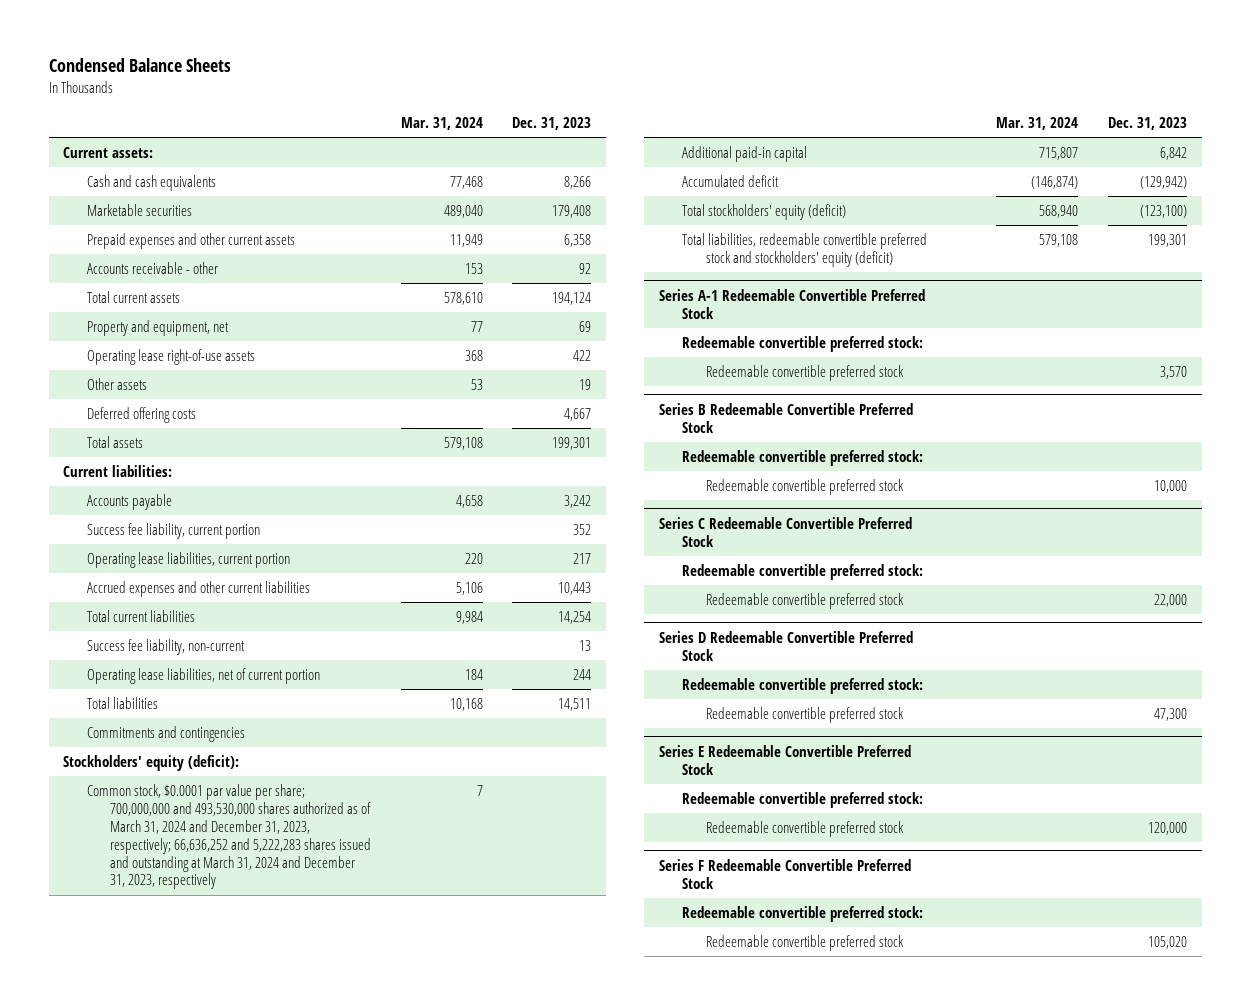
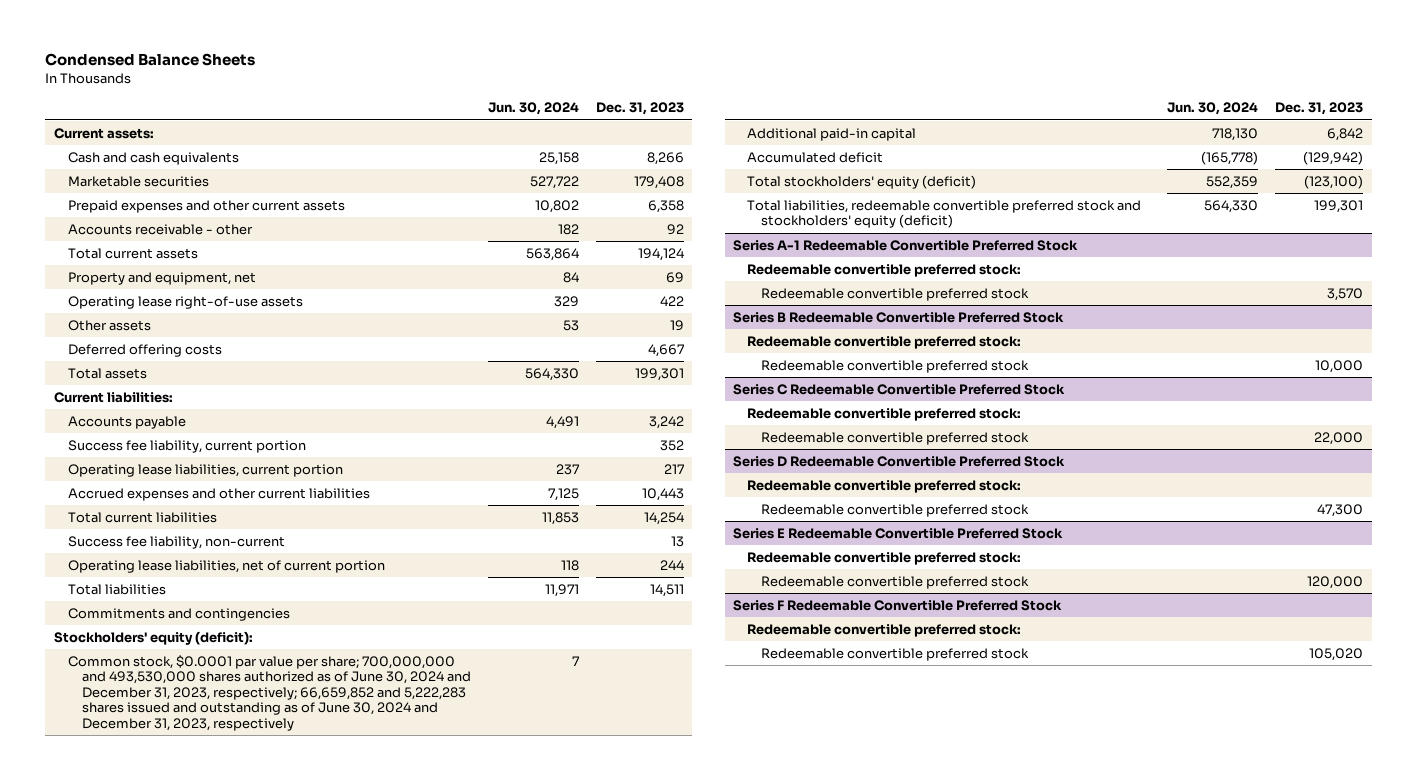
[400,117,483,131] Mar. 31, 2024 -> none
none -> [487,102,579,116] Jun. 30, 2024
[86,784,372,890] Common stock, $0.0001 par value per share; 700,000,000 and 493,530,000 shares authorized as of March 31, 2024 and December 31, 2023, respectively; 66,636,252 and 5,222,283 shares issued and outstanding at March 31, 2024 and December 31, 2023, respectively -> [67,654,471,731] Common stock, $0.0001 par value per share; 700,000,000 and 493,530,000 shares authorized as of June 30, 2024 and December 31, 2023, respectively; 66,659,852 and 5,222,283 shares issued and outstanding as of June 30, 2024 and December 31, 2023, respectively

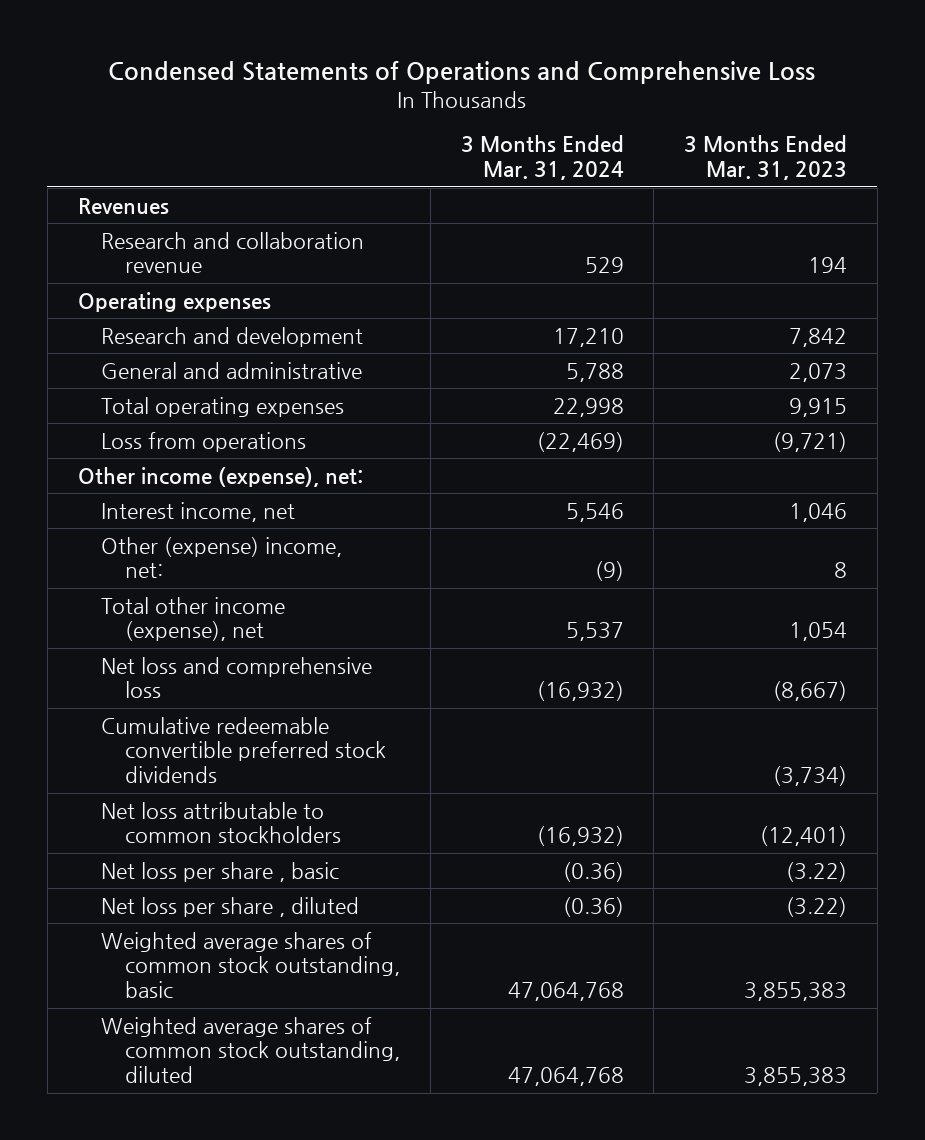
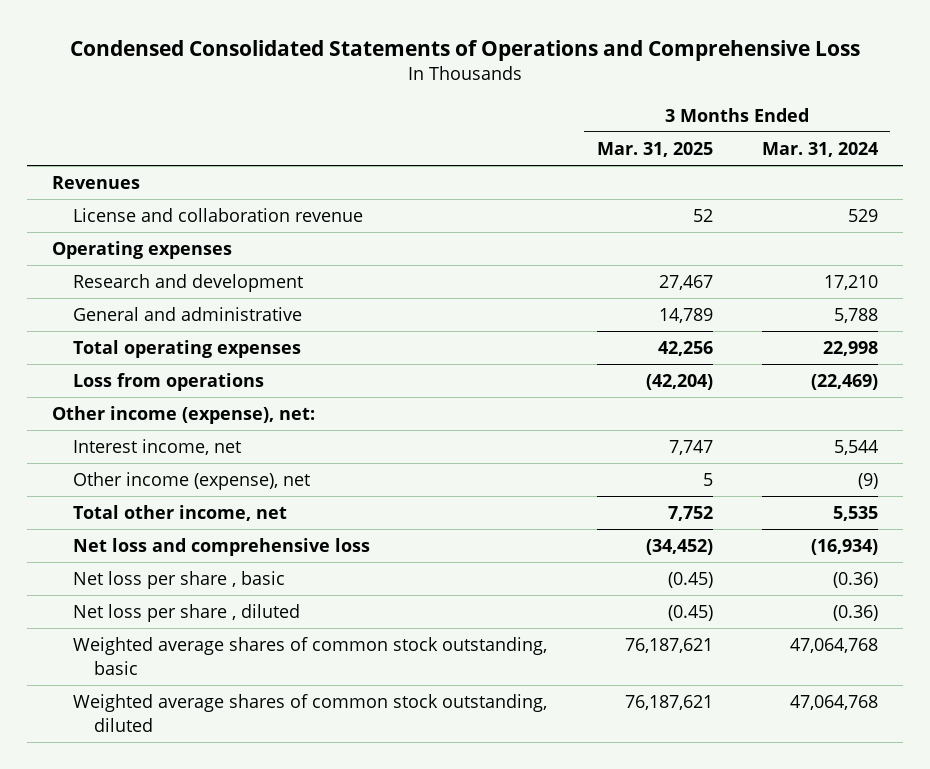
[108,61,816,85] Condensed Statements of Operations and Comprehensive Loss -> [69,39,860,61] Condensed Consolidated Statements of Operations and Comprehensive Loss
[684,135,848,181] 3 Months Ended Mar. 31, 2023 -> none
none -> [596,142,713,158] Mar. 31, 2025
[101,231,365,274] Research and collaboration revenue -> [73,208,364,223] License and collaboration revenue
[101,716,387,784] Cumulative redeemable convertible preferred stock dividends -> none
[101,801,342,844] Net loss attributable to common stockholders -> none
[565,502,624,522] 5,546 -> [833,440,878,456] 5,544
[101,536,343,579] Other (expense) income, net: -> [73,472,311,491] Other income (expense), net
[101,596,286,642] Total other income (expense), net -> [73,505,288,522] Total other income, net
[565,622,624,642] 5,537 -> [832,506,878,522] 5,535
[536,681,624,702] (16,932) -> [810,539,878,556] (16,934)

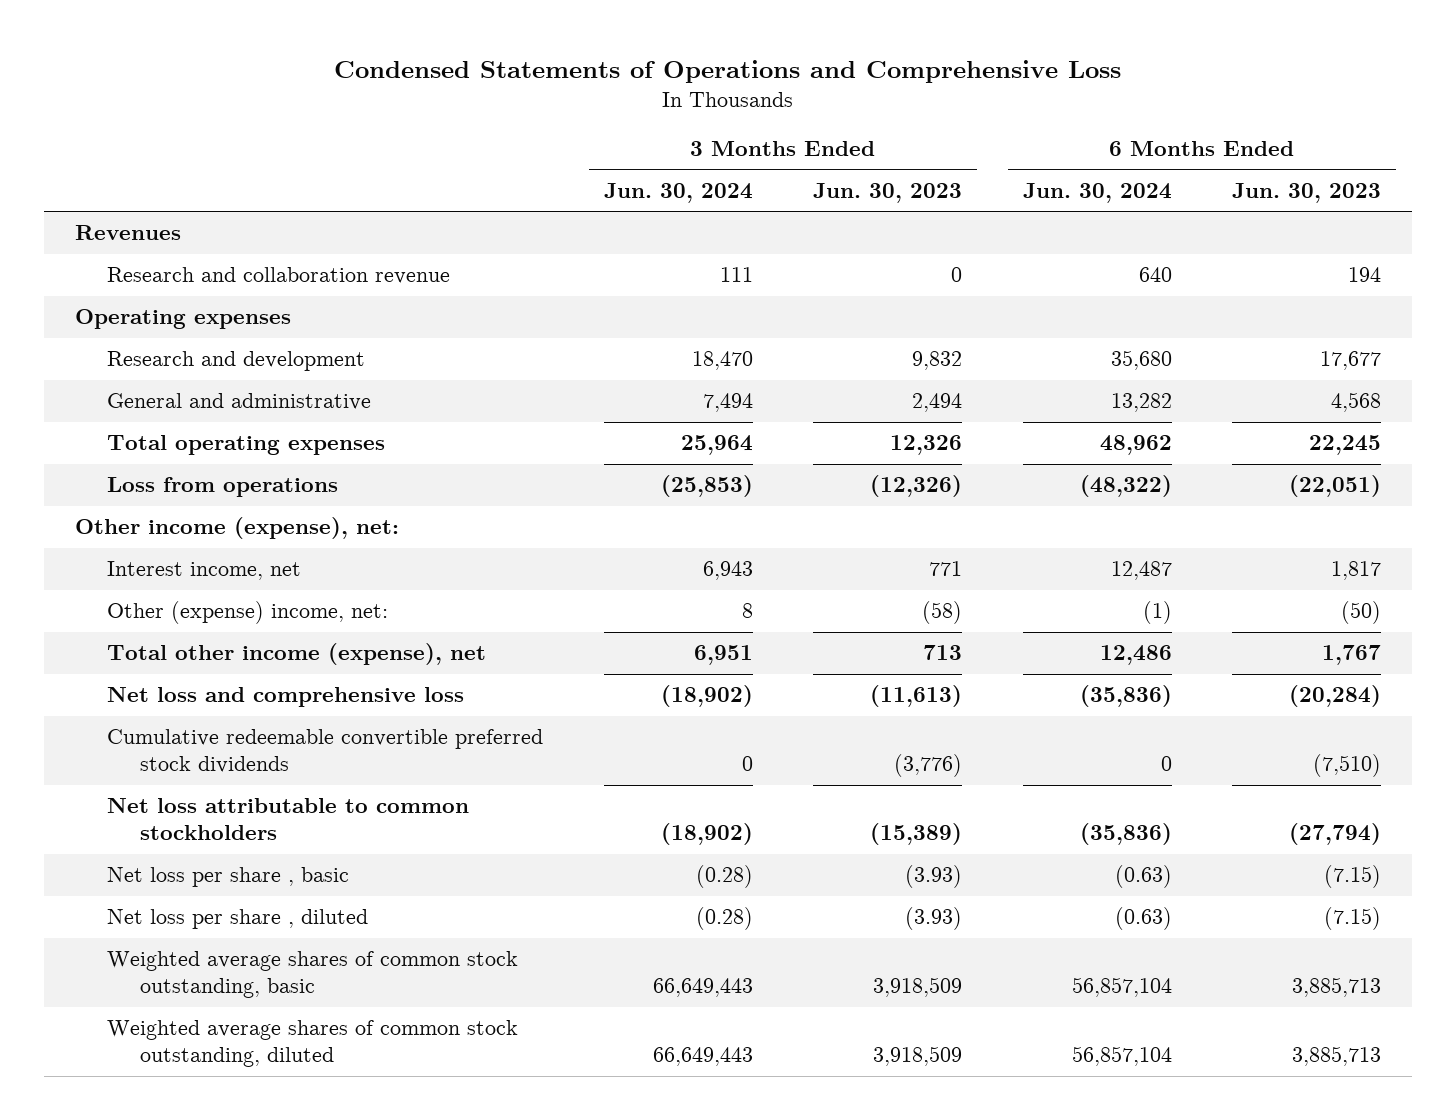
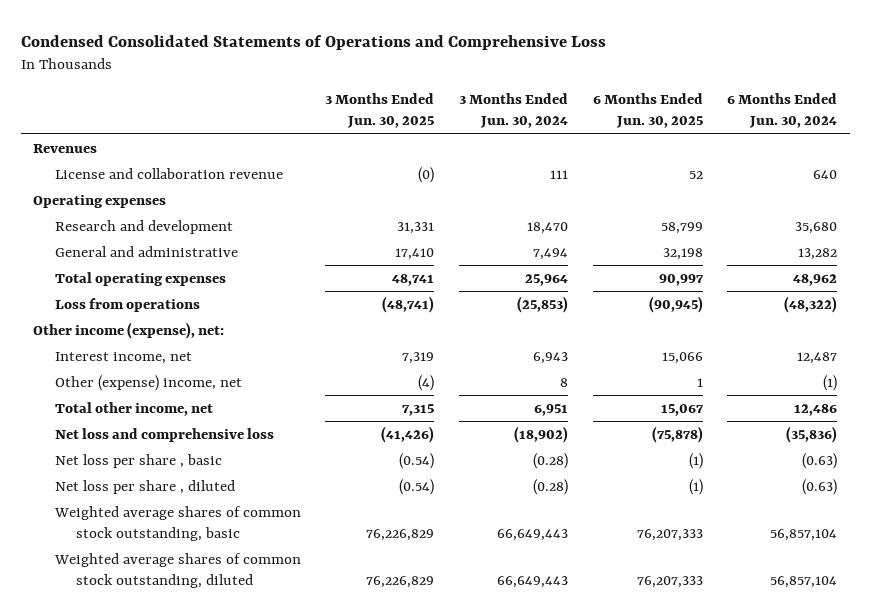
[333,59,1121,83] Condensed Statements of Operations and Comprehensive Loss -> [20,34,606,50] Condensed Consolidated Statements of Operations and Comprehensive Loss
[813,182,963,203] Jun. 30, 2023 -> none
[1232,182,1382,203] Jun. 30, 2023 -> none
none -> [325,92,435,129] 3 Months Ended Jun. 30, 2025
none -> [592,92,703,129] 6 Months Ended Jun. 30, 2025
[107,267,451,285] Research and collaboration revenue -> [54,167,283,179] License and collaboration revenue
[107,601,389,625] Other (expense) income, net: -> [54,374,242,391] Other (expense) income, net
[107,643,487,666] Total other income (expense), net -> [54,401,213,416] Total other income, net
[107,729,544,774] Cumulative redeemable convertible preferred stock dividends -> none
[107,798,470,841] Net loss attributable to common stockholders -> none

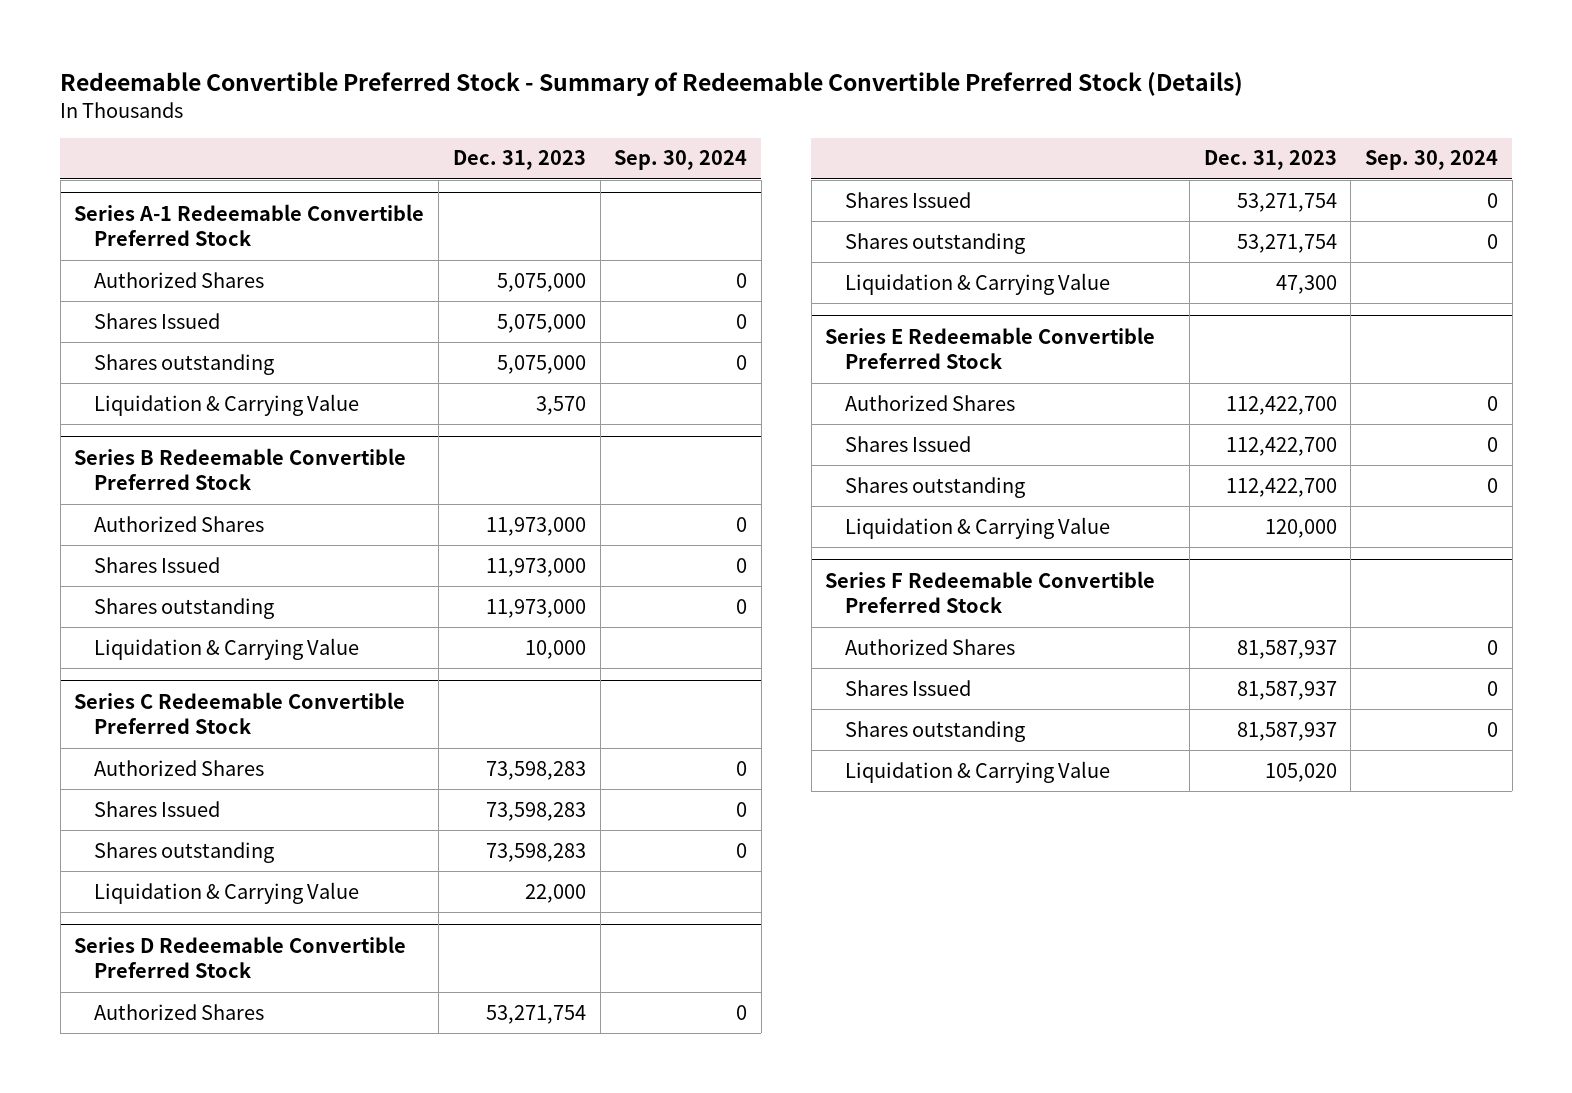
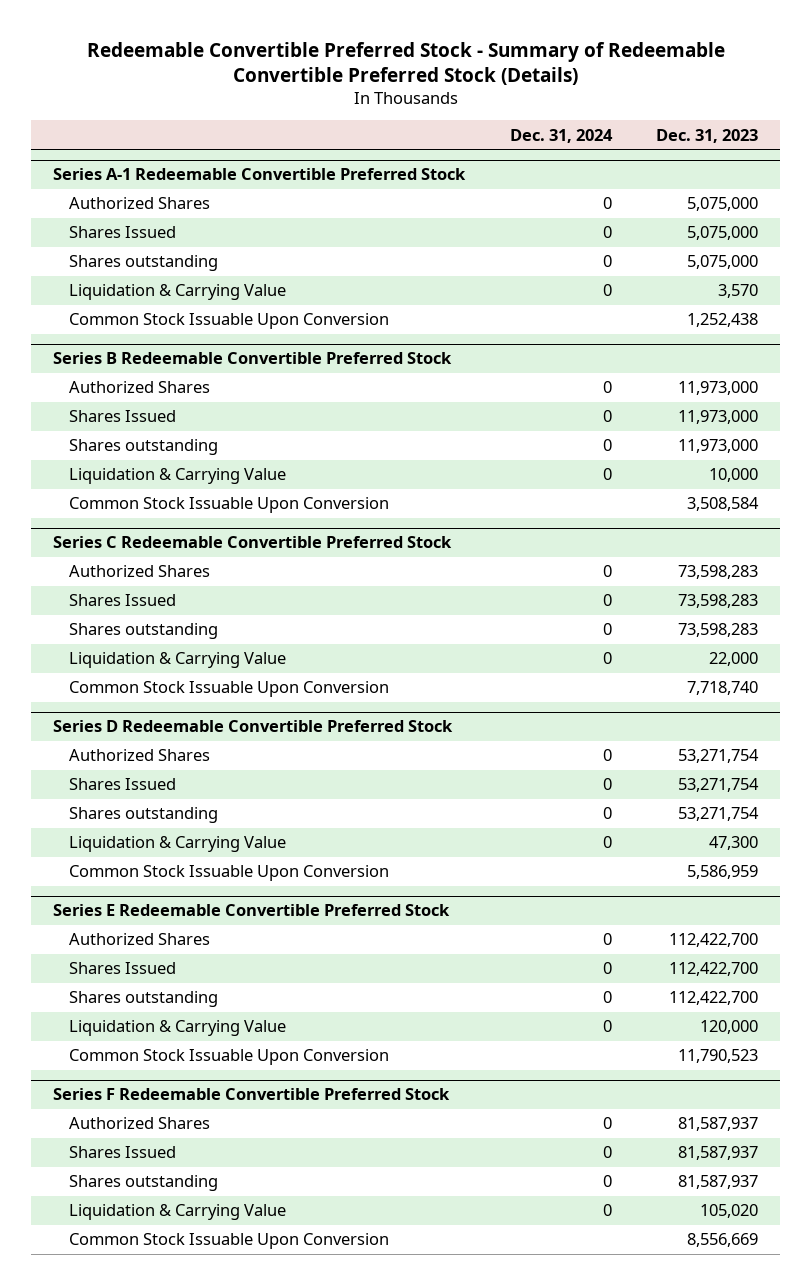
[614,150,748,171] Sep. 30, 2024 -> none
none -> [509,128,613,143] Dec. 31, 2024
none -> [69,313,390,330] Common Stock Issuable Upon Conversion
none -> [69,497,390,514] Common Stock Issuable Upon Conversion
none -> [69,681,390,698] Common Stock Issuable Upon Conversion
none -> [69,865,390,882] Common Stock Issuable Upon Conversion
none -> [69,1049,390,1066] Common Stock Issuable Upon Conversion
none -> [69,1233,390,1250] Common Stock Issuable Upon Conversion

